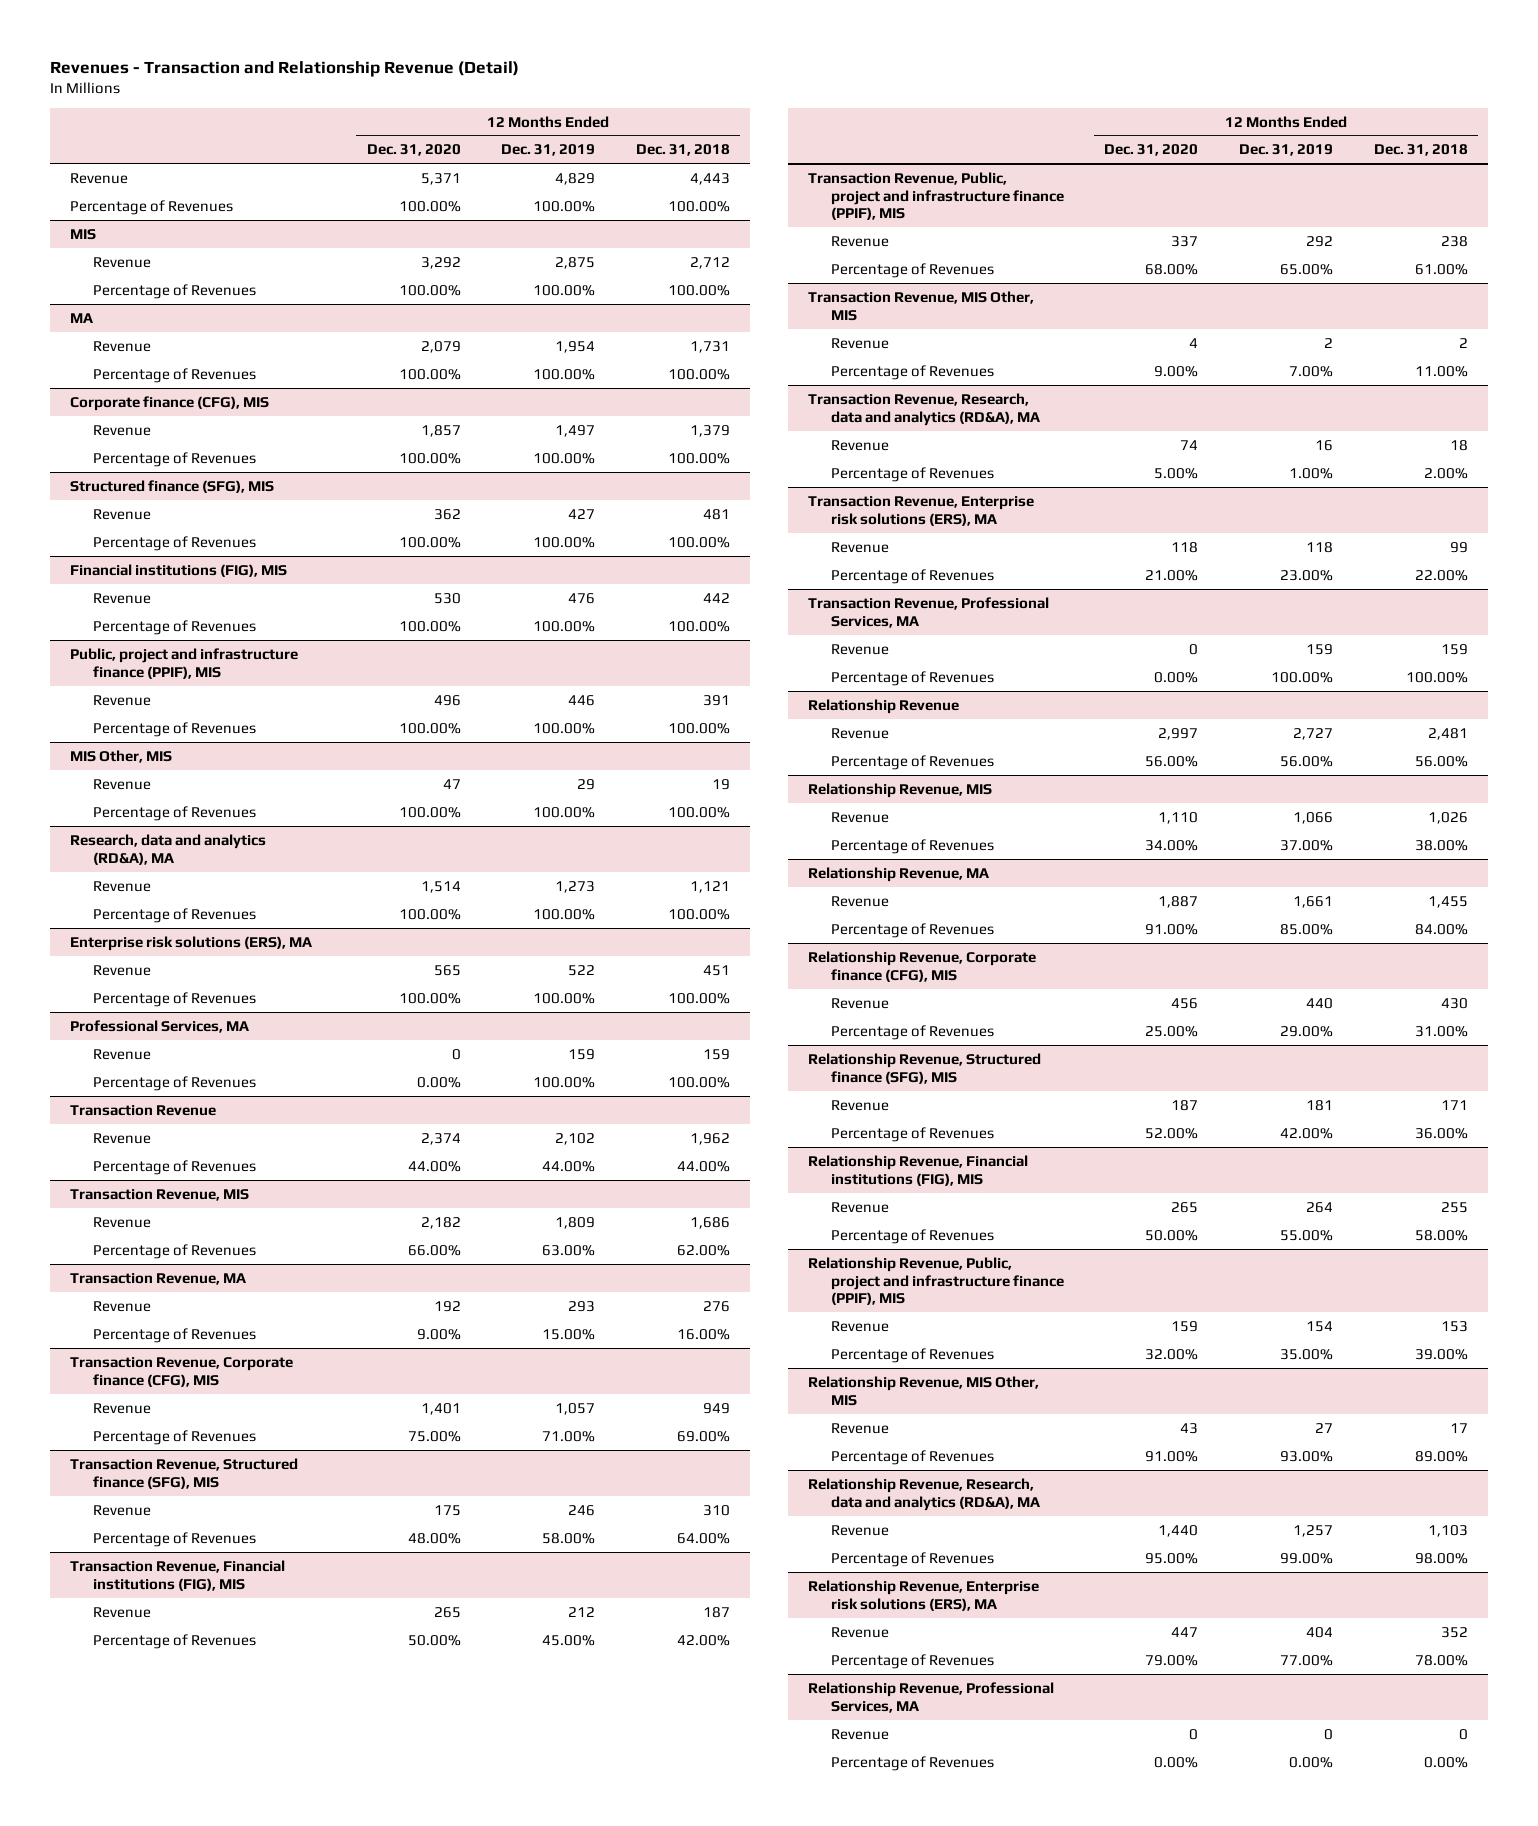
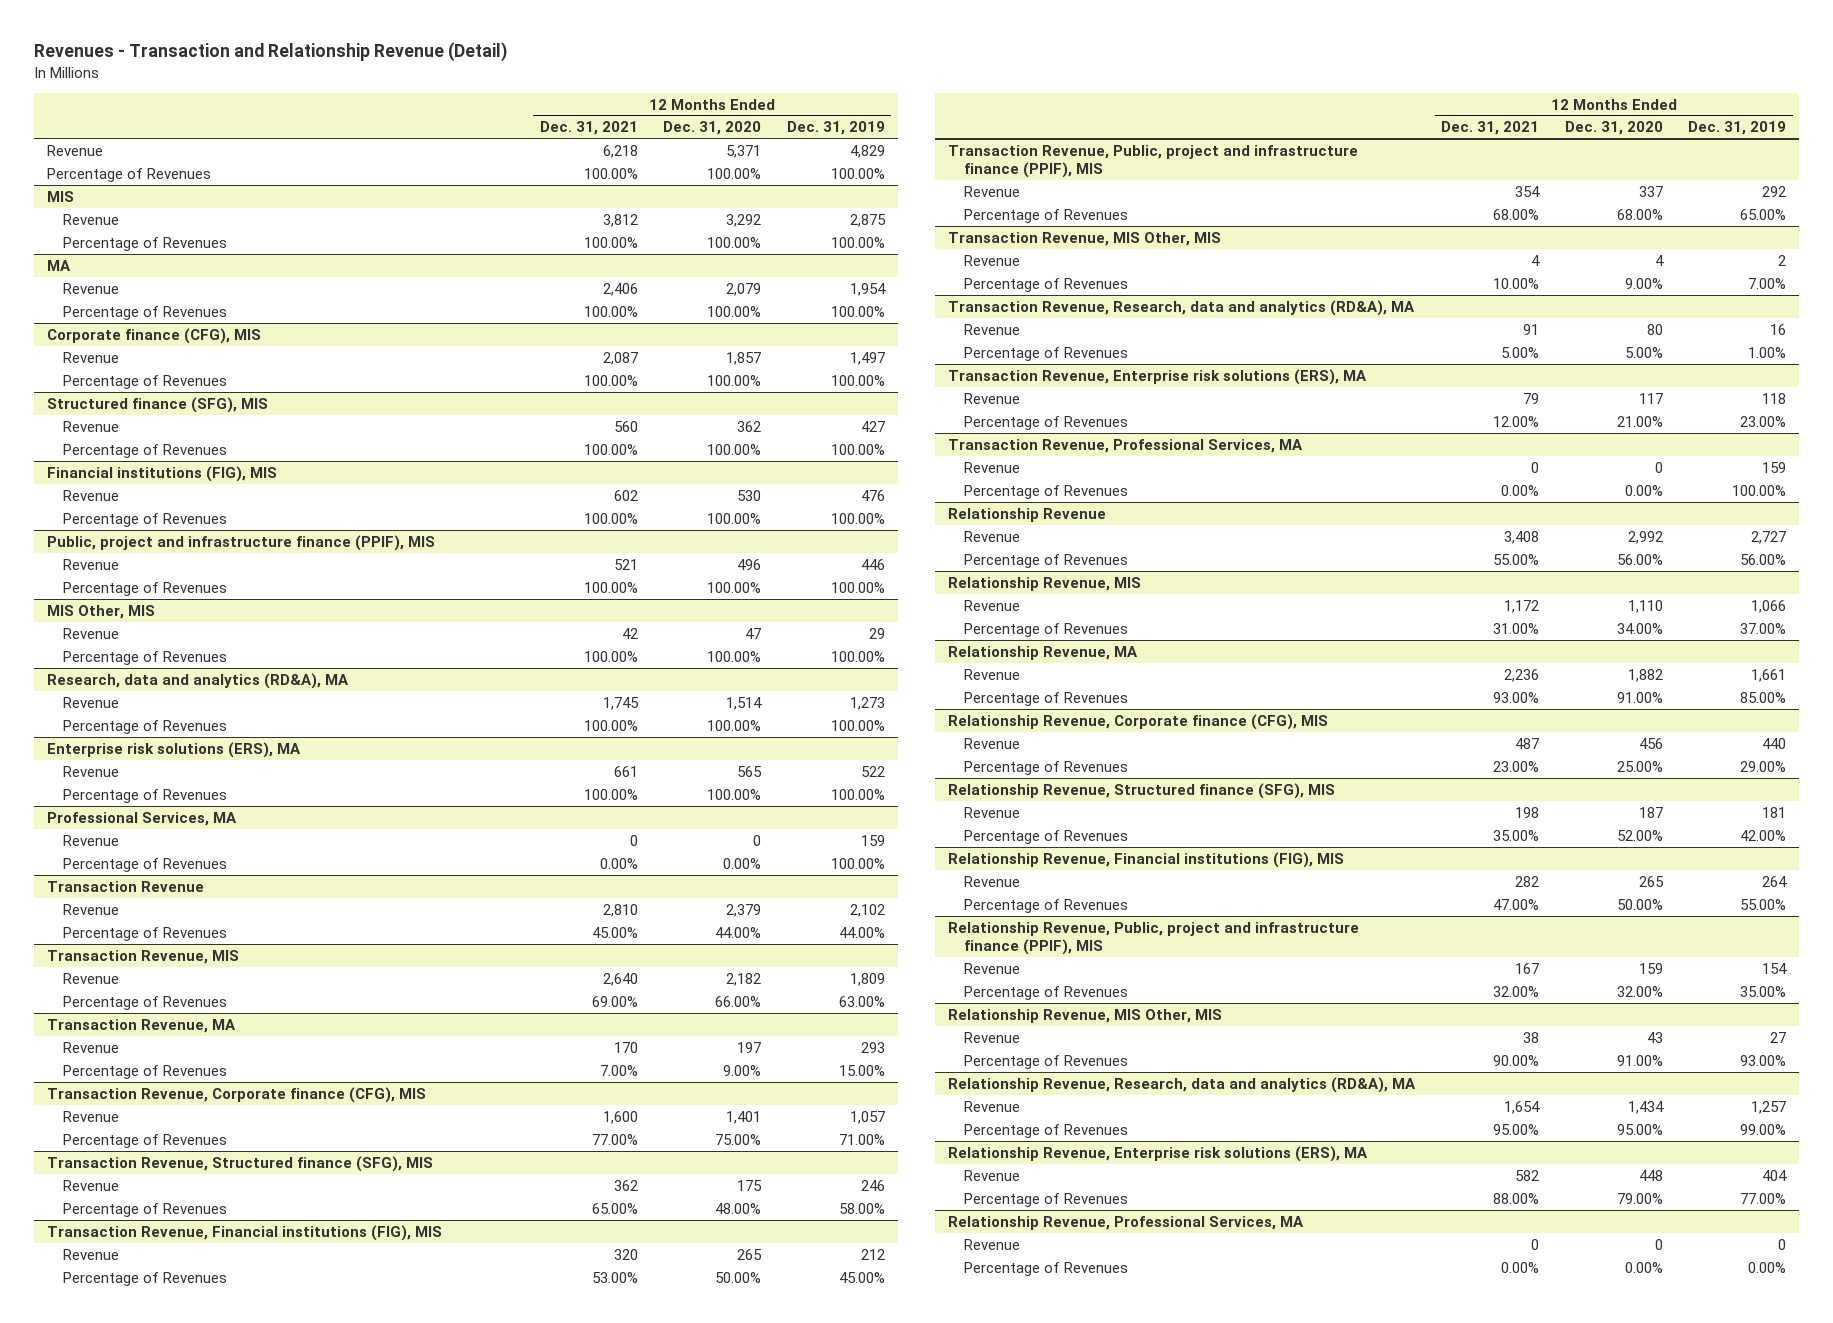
[636,144,731,157] Dec. 31, 2018 -> none
none -> [539,121,638,136] Dec. 31, 2021
[420,1132,461,1145] 2,374 -> [726,903,762,917] 2,379
[433,1300,461,1312] 192 -> [737,1041,762,1053] 197
[1180,439,1199,450] 74 -> [1646,323,1663,335] 80
[1171,541,1199,553] 118 -> [1638,392,1663,404] 117
[1158,727,1199,740] 2,997 -> [1627,530,1663,544] 2,992
[1158,895,1199,908] 1,887 -> [1627,668,1663,682] 1,882
[1158,1524,1199,1537] 1,440 -> [1627,1100,1664,1114] 1,434
[1171,1626,1199,1637] 447 -> [1638,1169,1663,1181] 448

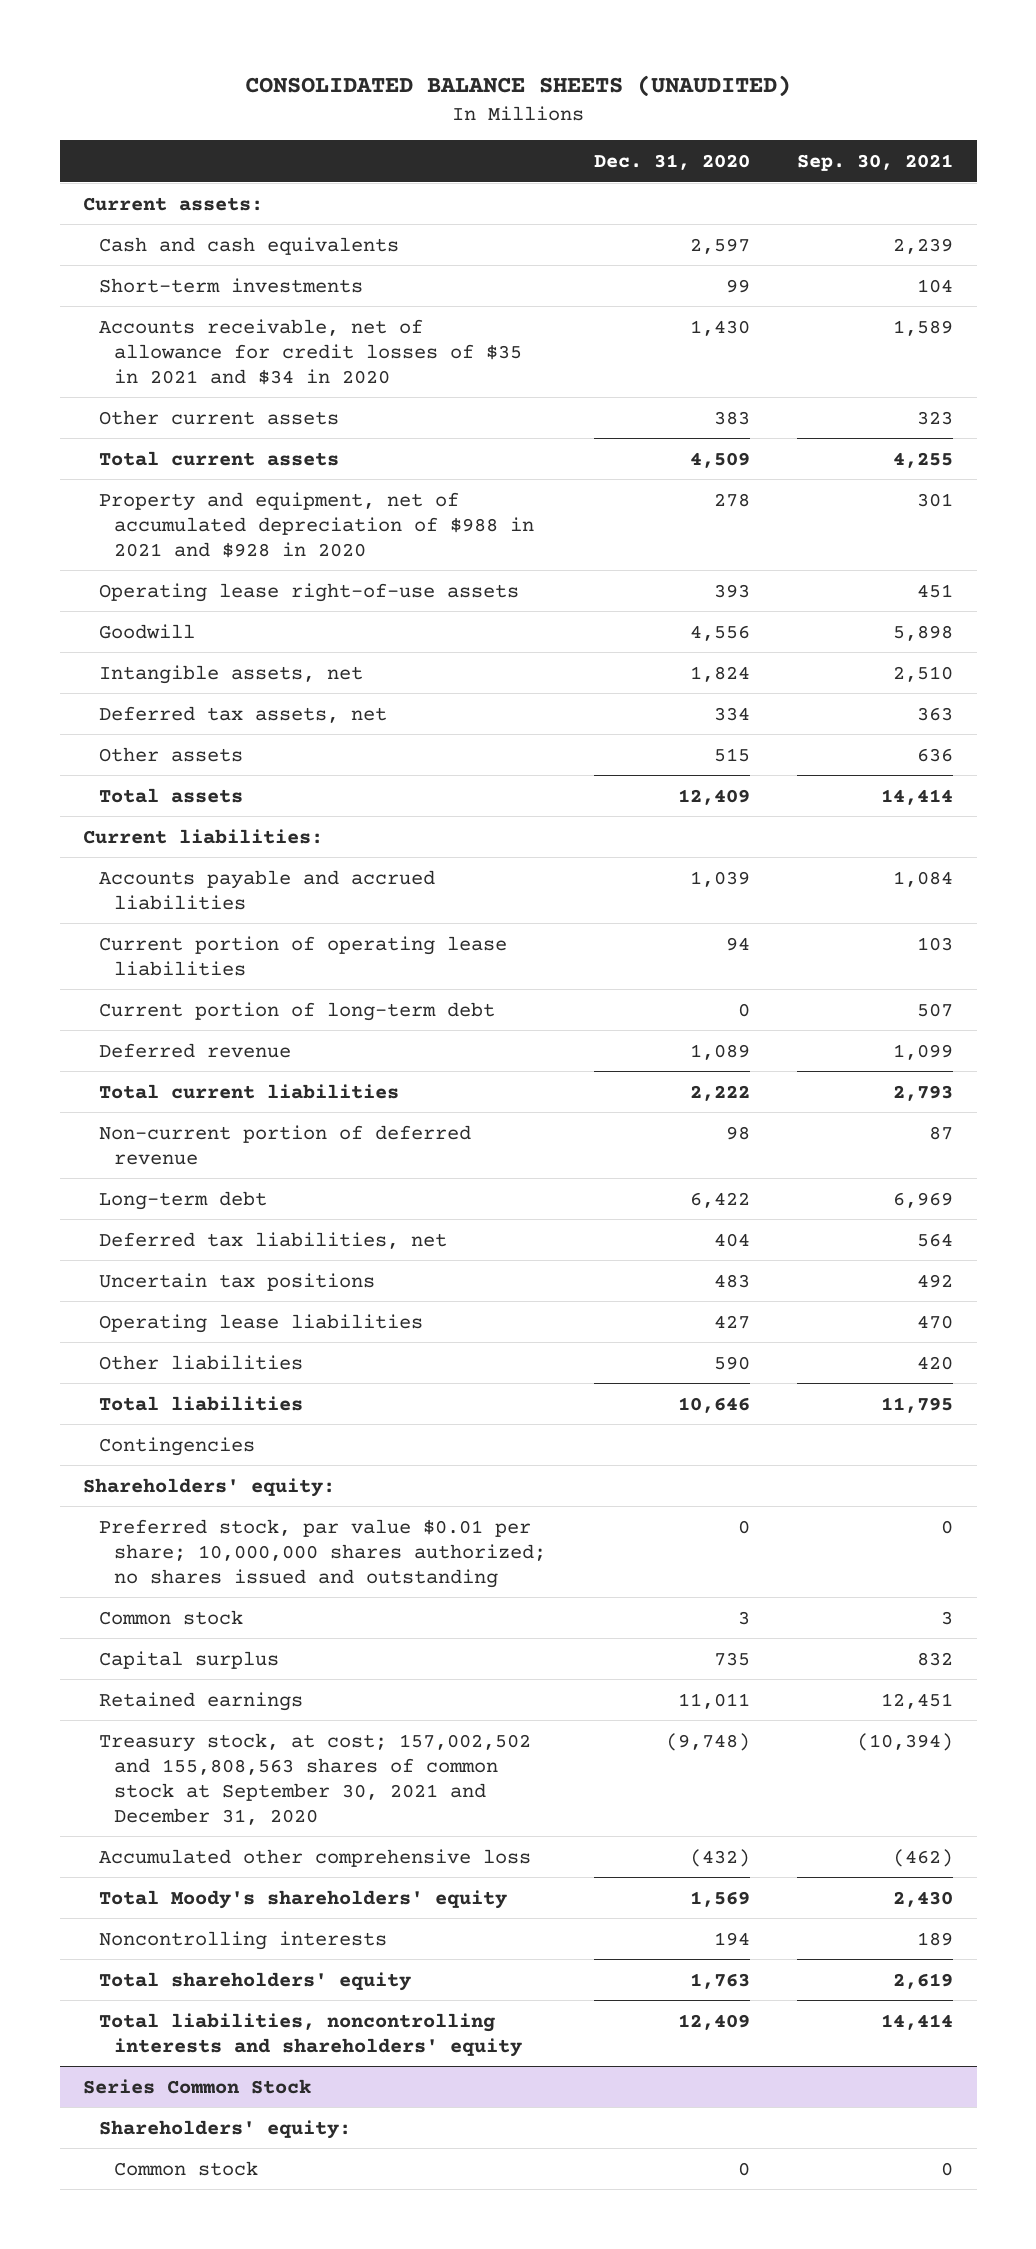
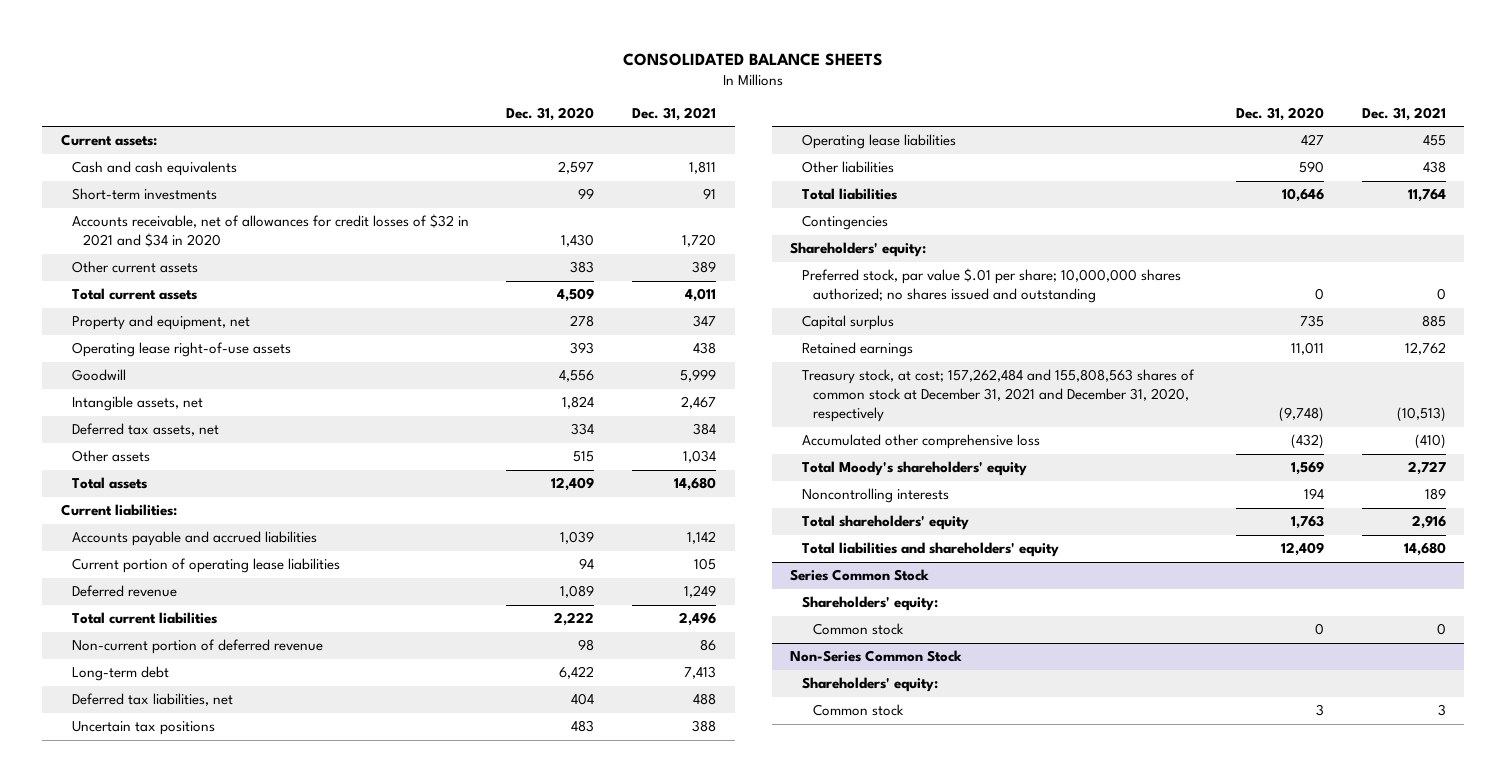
[245,74,792,97] CONSOLIDATED BALANCE SHEETS (UNAUDITED) -> [623,52,884,66] CONSOLIDATED BALANCE SHEETS
[797,154,954,172] Sep. 30, 2021 -> none
none -> [631,106,716,121] Dec. 31, 2021
[98,318,523,385] Accounts receivable, net of allowance for credit losses of $35 in 2021 and $34 in 2020 -> [71,214,469,248] Accounts receivable, net of allowances for credit losses of $32 in 2021 and $34 in 2020
[98,491,535,558] Property and equipment, net of accumulated depreciation of $988 in 2021 and $928 in 2020 -> [71,315,250,331] Property and equipment, net
[98,1001,495,1021] Current portion of long-term debt -> none
[98,1609,243,1625] Common stock -> none
[98,1518,547,1588] Preferred stock, par value $0.01 per share; 10,000,000 shares authorized; no shares issued and outstanding -> [801,268,1181,304] Preferred stock, par value $.01 per share; 10,000,000 shares authorized; no shares issued and outstanding
[98,1732,531,1825] Treasury stock, at cost; 157,002,502 and 155,808,563 shares of common stock at September 30, 2021 and December 31, 2020 -> [801,369,1195,423] Treasury stock, at cost; 157,262,484 and 155,808,563 shares of common stock at December 31, 2021 and December 31, 2020, respectively
[98,2012,523,2057] Total liabilities, noncontrolling interests and shareholders' equity -> [801,542,1059,558] Total liabilities and shareholders' equity
none -> [790,650,963,663] Non-Series Common Stock
none -> [801,677,938,693] Shareholders' equity:
none -> [812,704,904,717] Common stock

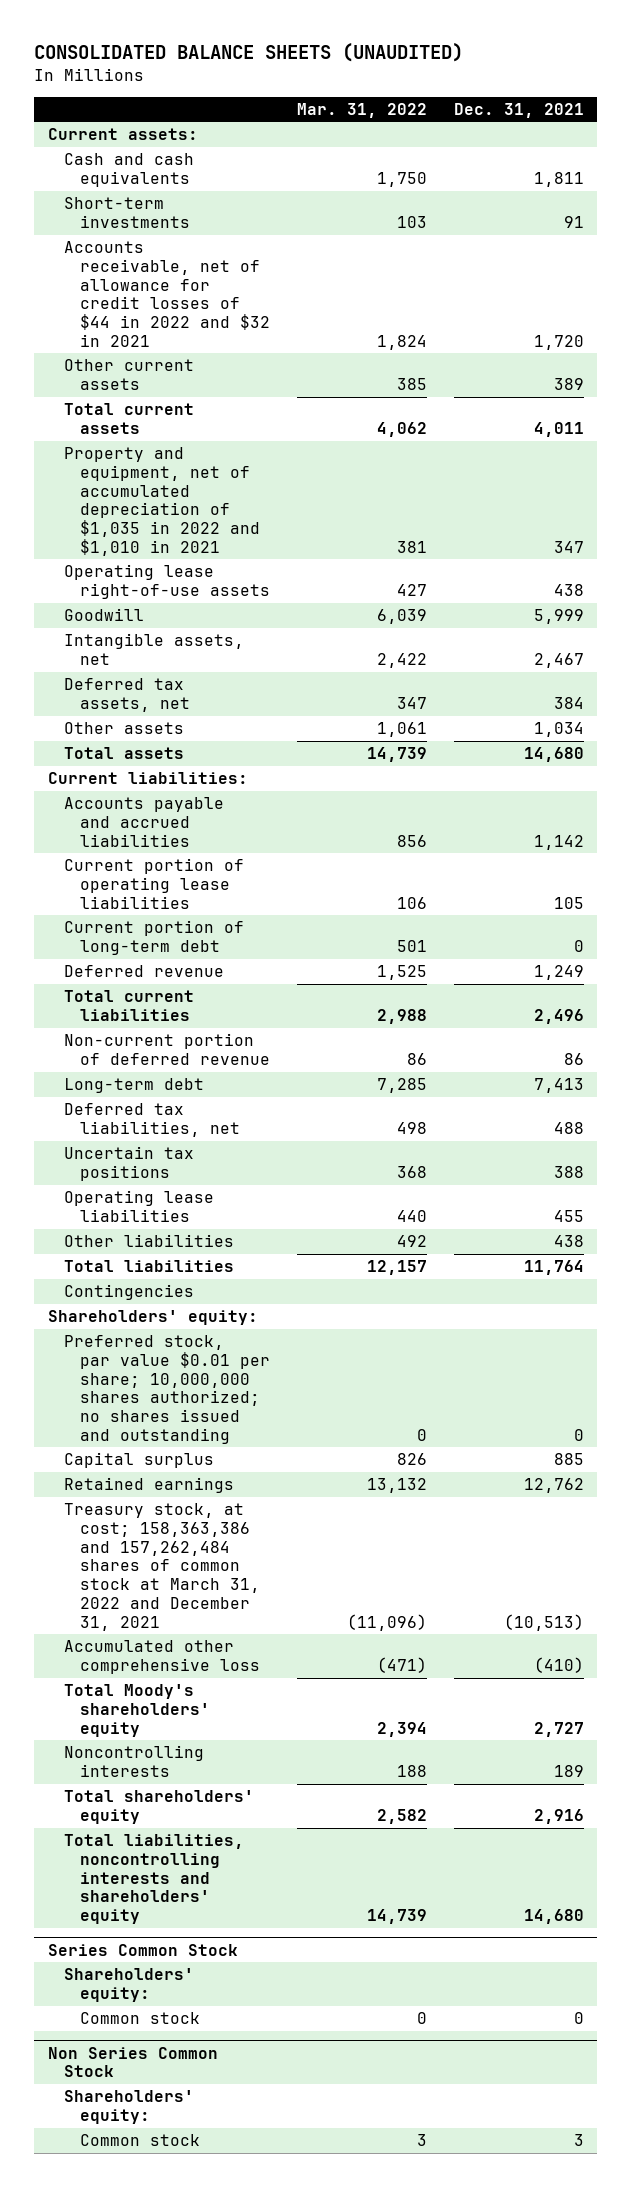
[623,52,884,66] CONSOLIDATED BALANCE SHEETS -> [34,42,464,62] CONSOLIDATED BALANCE SHEETS (UNAUDITED)
[506,106,595,121] Dec. 31, 2020 -> none
none -> [296,102,427,118] Mar. 31, 2022
[71,214,469,248] Accounts receivable, net of allowances for credit losses of $32 in 2021 and $34 in 2020 -> [63,241,270,347] Accounts receivable, net of allowance for credit losses of $44 in 2022 and $32 in 2021
[71,315,250,331] Property and equipment, net -> [63,447,260,556] Property and equipment, net of accumulated depreciation of $1,035 in 2022 and $1,010 in 2021
none -> [63,920,244,955] Current portion of long-term debt
[801,268,1181,304] Preferred stock, par value $.01 per share; 10,000,000 shares authorized; no shares issued and outstanding -> [63,1335,270,1444] Preferred stock, par value $0.01 per share; 10,000,000 shares authorized; no shares issued and outstanding
[801,369,1195,423] Treasury stock, at cost; 157,262,484 and 155,808,563 shares of common stock at December 31, 2021 and December 31, 2020, respectively -> [63,1503,260,1631] Treasury stock, at cost; 158,363,386 and 157,262,484 shares of common stock at March 31, 2022 and December 31, 2021
[801,542,1059,558] Total liabilities and shareholders' equity -> [63,1834,244,1925] Total liabilities, noncontrolling interests and shareholders' equity
[790,650,963,663] Non-Series Common Stock -> [47,2046,218,2078] Non Series Common Stock

